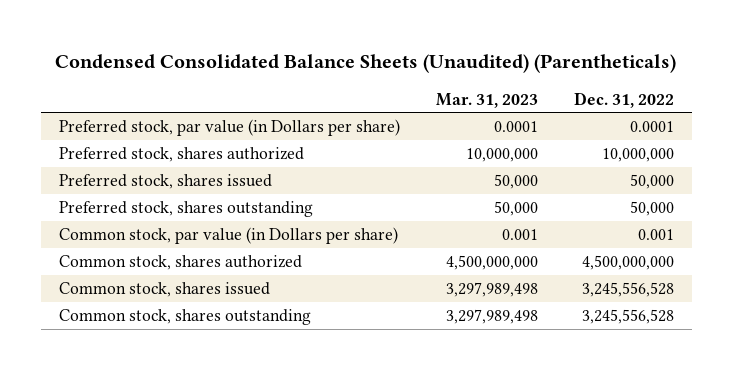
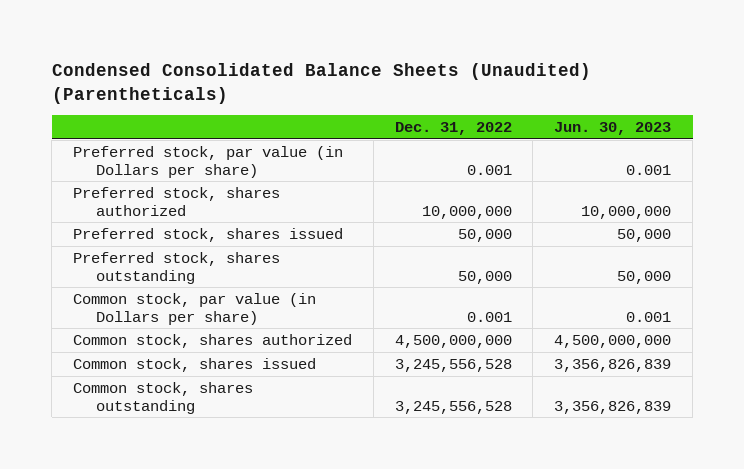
[435,92,538,108] Mar. 31, 2023 -> none
none -> [554,121,672,135] Jun. 30, 2023
[630,121,675,133] 0.0001 -> [466,164,512,175] 0.001

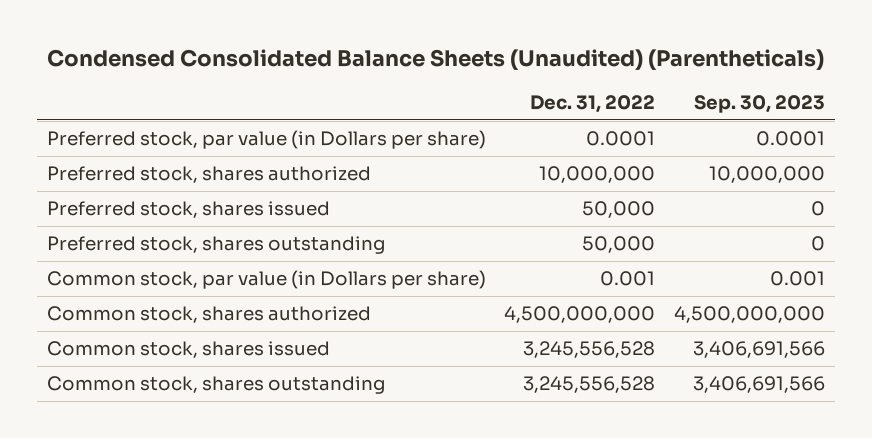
[554,121,672,135] Jun. 30, 2023 -> none
none -> [694,95,826,114] Sep. 30, 2023
[466,164,512,175] 0.001 -> [586,131,656,147] 0.0001

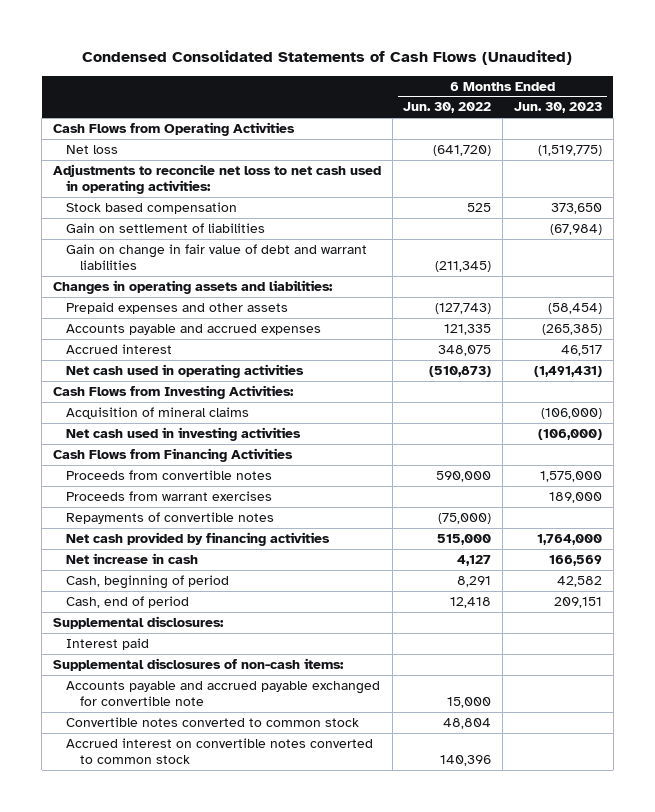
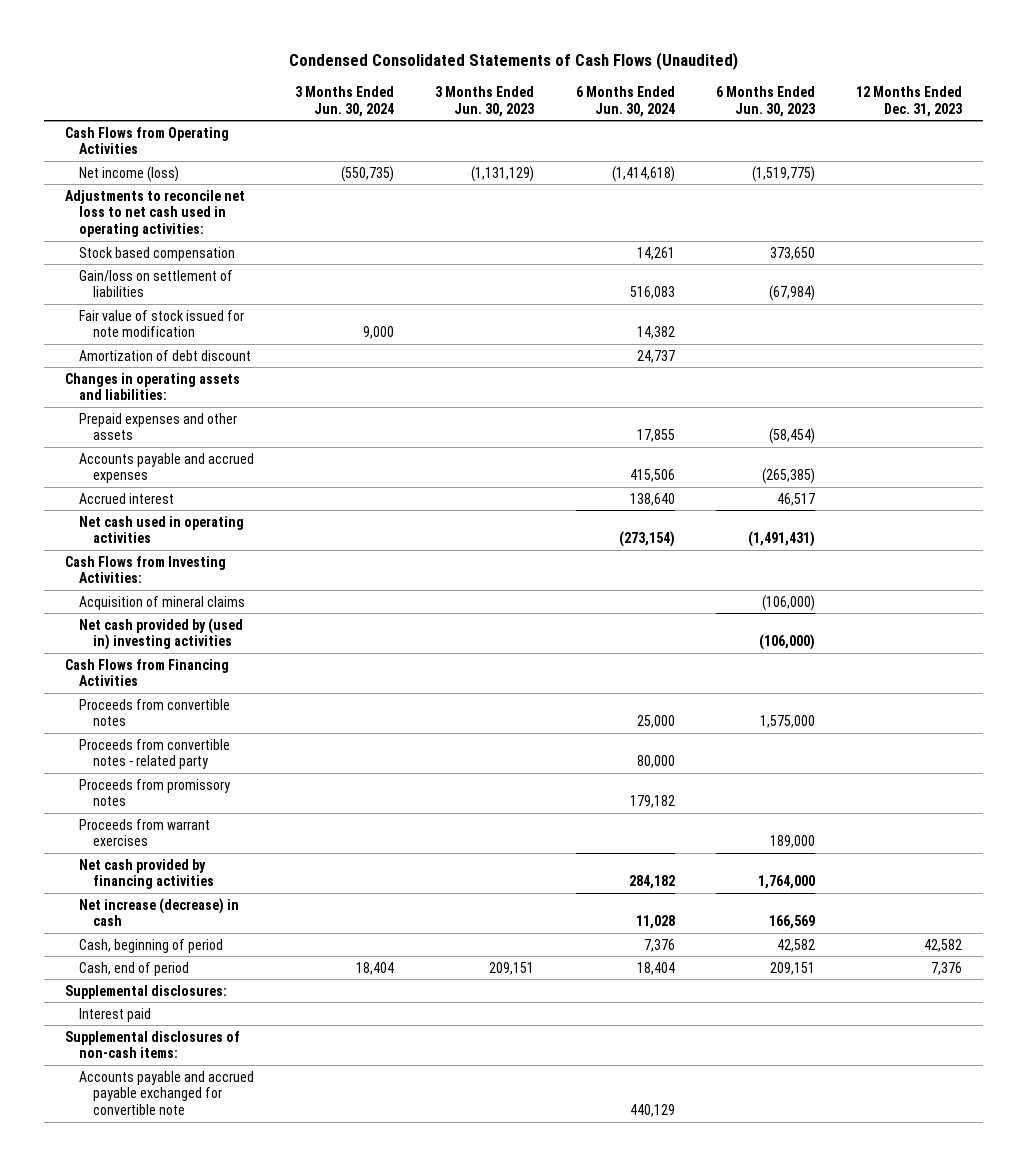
[403,102,492,114] Jun. 30, 2022 -> none
none -> [295,85,395,117] 3 Months Ended Jun. 30, 2024
none -> [435,85,535,117] 3 Months Ended Jun. 30, 2023
none -> [575,85,675,117] 6 Months Ended Jun. 30, 2024
none -> [856,85,963,117] 12 Months Ended Dec. 31, 2023
[66,144,119,154] Net loss -> [78,165,179,182] Net income (loss)
[66,243,368,271] Gain on change in fair value of debt and warrant liabilities -> none
[66,222,266,233] Gain on settlement of liabilities -> [78,269,233,298] Gain/loss on settlement of liabilities
none -> [78,309,244,338] Fair value of stock issued for note modification
none -> [78,349,251,361] Amortization of debt discount
[66,426,302,441] Net cash used in investing activities -> [78,617,243,651] Net cash provided by (used in) investing activities
none -> [78,738,230,770] Proceeds from convertible notes - related party
none -> [78,778,230,807] Proceeds from promissory notes
[66,511,275,524] Repayments of convertible notes -> none
[66,552,199,564] Net increase in cash -> [78,897,239,927] Net increase (decrease) in cash
[66,716,360,727] Convertible notes converted to common stock -> none
[66,737,374,765] Accrued interest on convertible notes converted to common stock -> none

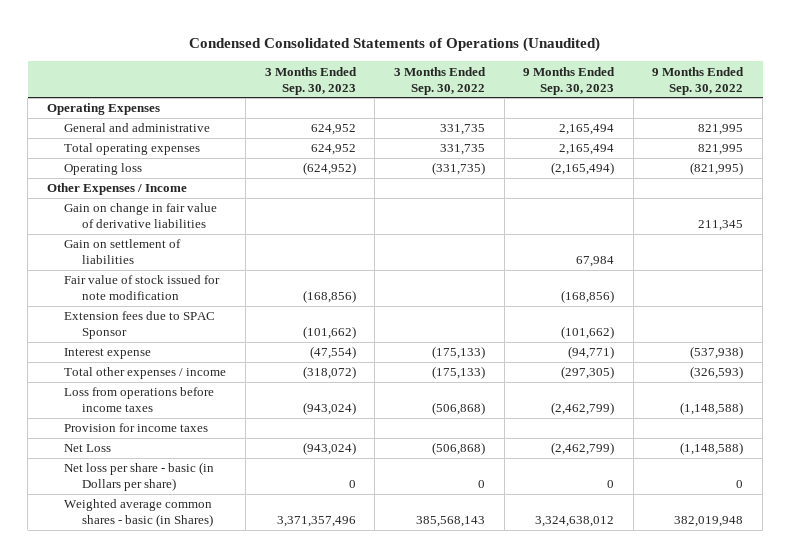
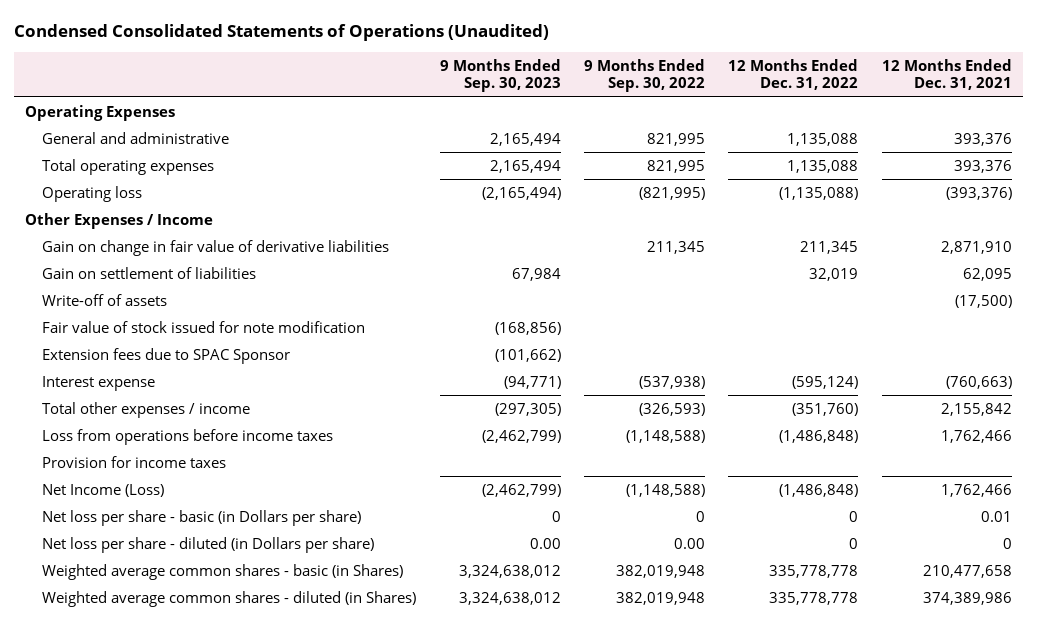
[264,66,357,95] 3 Months Ended Sep. 30, 2023 -> none
[393,66,486,95] 3 Months Ended Sep. 30, 2022 -> none
none -> [728,58,859,91] 12 Months Ended Dec. 31, 2022
none -> [881,58,1012,91] 12 Months Ended Dec. 31, 2021
none -> [42,294,168,307] Write-off of assets
[64,444,112,453] Net Loss -> [42,484,165,498] Net Income (Loss)
none -> [42,537,375,554] Net loss per share - diluted (in Dollars per share)
none -> [42,591,417,608] Weighted average common shares - diluted (in Shares)

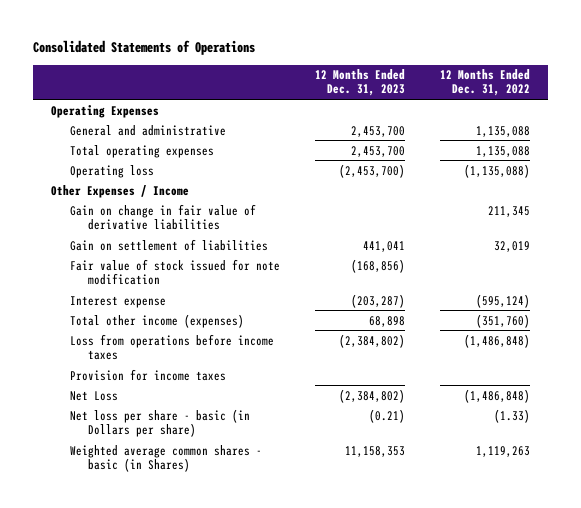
[13,23,549,41] Condensed Consolidated Statements of Operations (Unaudited) -> [33,40,256,56] Consolidated Statements of Operations
[439,58,561,93] 9 Months Ended Sep. 30, 2023 -> none
[584,58,706,93] 9 Months Ended Sep. 30, 2022 -> none
[881,58,1012,91] 12 Months Ended Dec. 31, 2021 -> none
none -> [314,69,405,97] 12 Months Ended Dec. 31, 2023
[42,294,168,307] Write-off of assets -> none
[42,348,291,365] Extension fees due to SPAC Sponsor -> none
[42,402,251,419] Total other expenses / income -> [69,313,244,328] Total other income (expenses)
[42,537,375,554] Net loss per share - diluted (in Dollars per share) -> none
[42,591,417,608] Weighted average common shares - diluted (in Shares) -> none
[42,484,165,498] Net Income (Loss) -> [69,390,118,401] Net Loss
[849,511,859,523] 0 -> [494,408,531,423] (1.33)
[769,565,859,579] 335,778,778 -> [476,445,531,457] 1,119,263

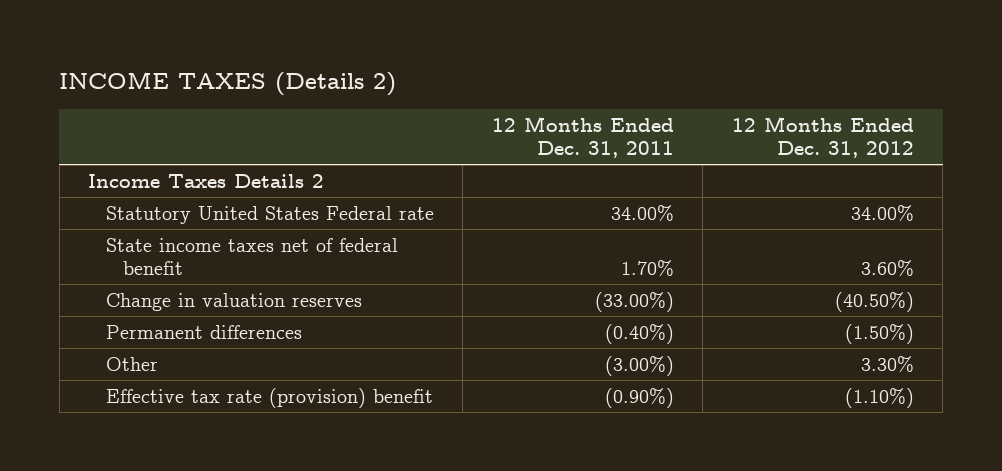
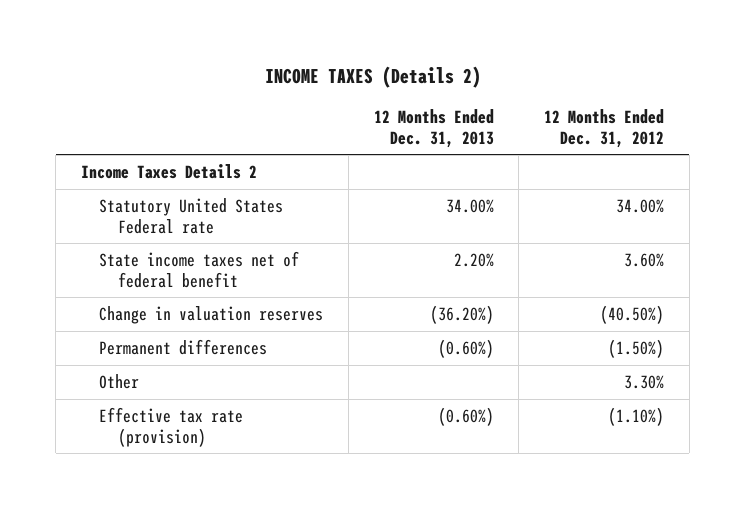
[491,115,674,158] 12 Months Ended Dec. 31, 2011 -> none
none -> [373,109,494,148] 12 Months Ended Dec. 31, 2013
[105,387,433,408] Effective tax rate (provision) benefit -> [99,407,244,447] Effective tax rate (provision)

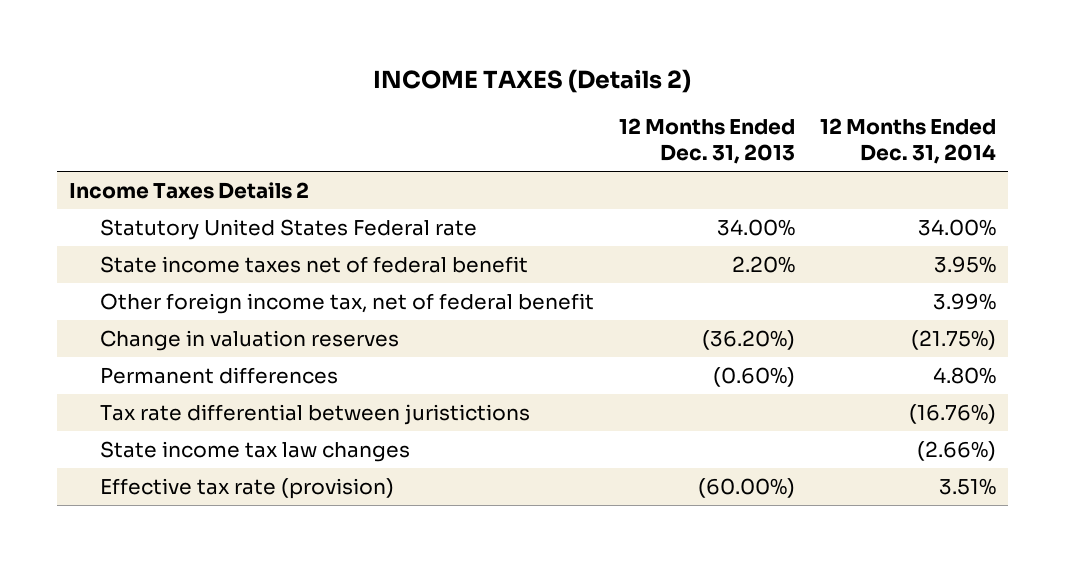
[544,109,665,148] 12 Months Ended Dec. 31, 2012 -> none
none -> [819,118,996,164] 12 Months Ended Dec. 31, 2014
none -> [99,293,594,315] Other foreign income tax, net of federal benefit
[99,374,140,390] Other -> none
none -> [99,404,530,426] Tax rate differential between juristictions
none -> [99,441,410,463] State income tax law changes
[437,407,494,427] (0.60%) -> [697,478,795,499] (60.00%)

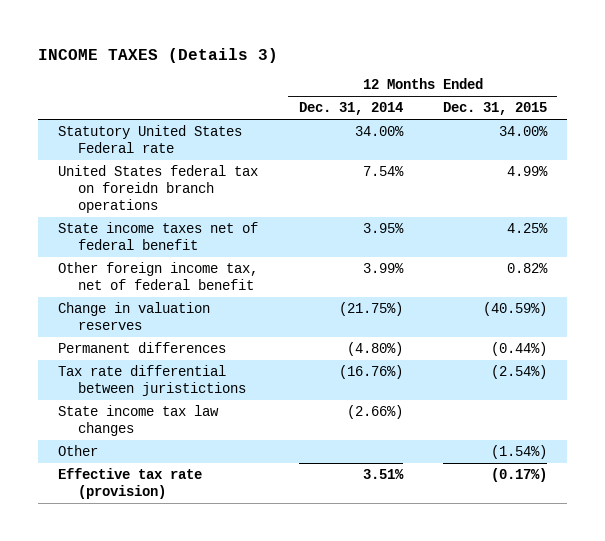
[373,69,692,94] INCOME TAXES (Details 2) -> [38,47,279,63] INCOME TAXES (Details 3)
[618,118,795,164] 12 Months Ended Dec. 31, 2013 -> none
none -> [442,102,547,116] Dec. 31, 2015
[69,182,310,200] Income Taxes Details 2 -> none
none -> [58,164,259,213] United States federal tax on foreidn branch operations
[932,367,996,385] 4.80% -> [346,341,403,356] (4.80%)
none -> [58,444,99,456] Other

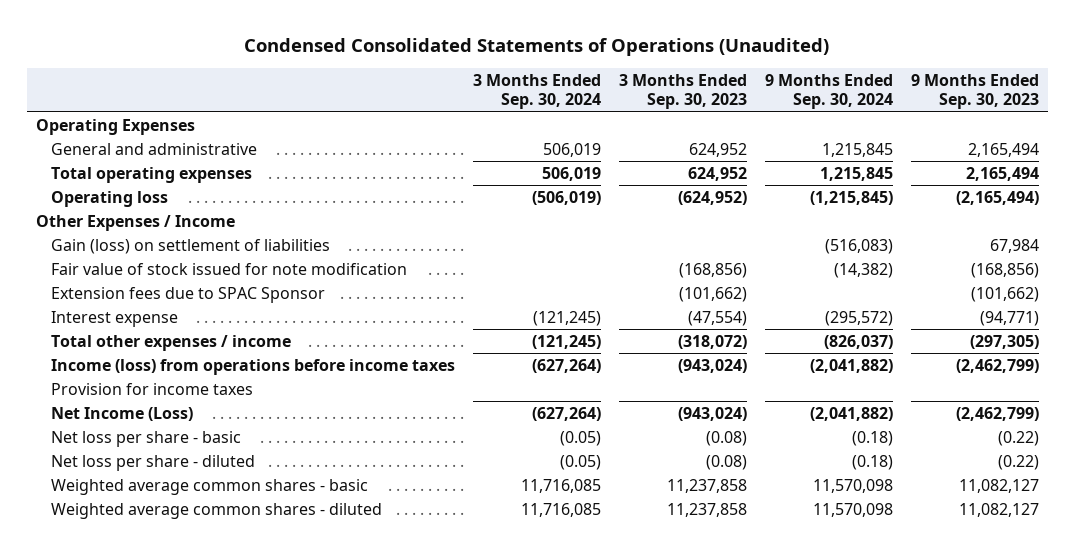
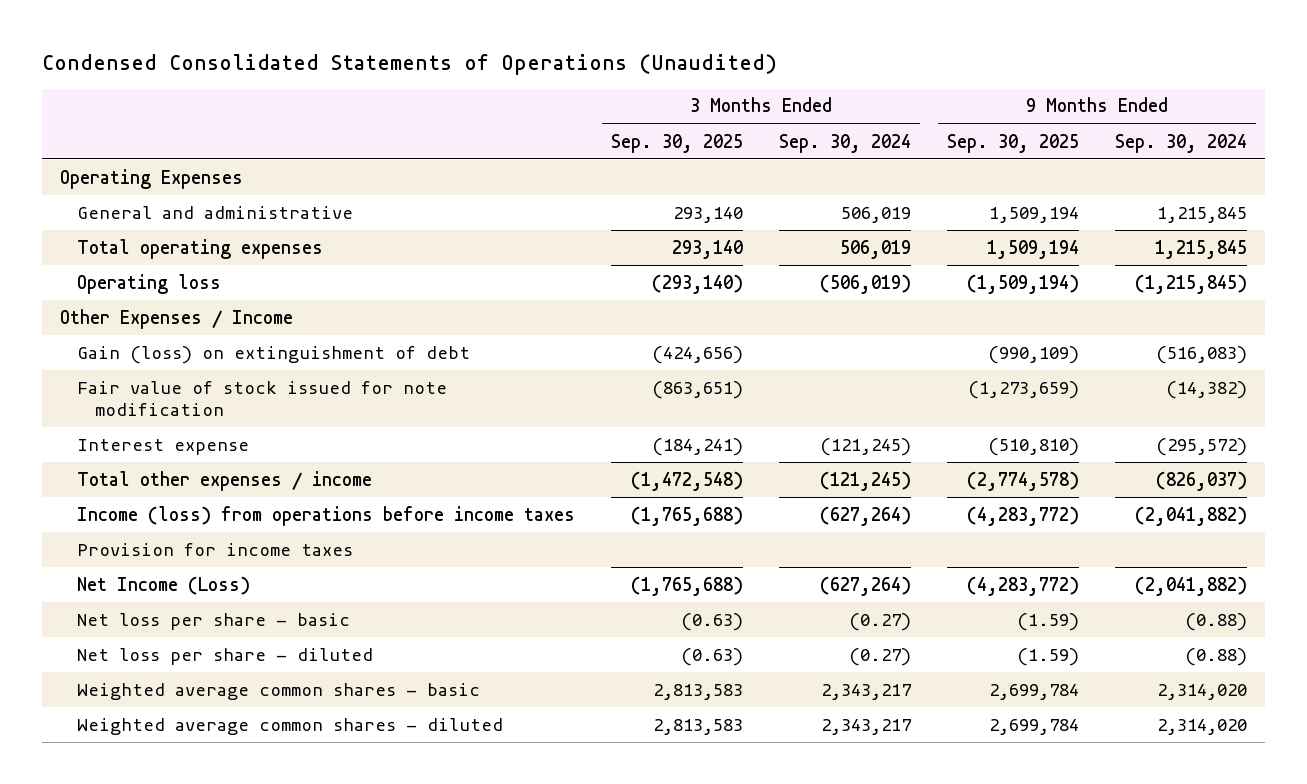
[619,73,748,110] 3 Months Ended Sep. 30, 2023 -> none
[911,73,1040,110] 9 Months Ended Sep. 30, 2023 -> none
none -> [611,133,744,153] Sep. 30, 2025
none -> [947,133,1080,153] Sep. 30, 2025
[51,239,331,255] Gain (loss) on settlement of liabilities -> [77,345,471,364] Gain (loss) on extinguishment of debt
[51,287,326,304] Extension fees due to SPAC Sponsor -> none
[560,431,602,447] (0.05) -> [849,612,912,631] (0.27)
[852,431,894,447] (0.18) -> [1185,612,1248,631] (0.88)
[560,455,602,471] (0.05) -> [849,647,912,666] (0.27)
[852,455,894,471] (0.18) -> [1185,647,1248,666] (0.88)
[521,479,602,494] 11,716,085 -> [821,683,912,700] 2,343,217
[813,479,894,494] 11,570,098 -> [1157,683,1248,700] 2,314,020
[521,503,602,518] 11,716,085 -> [821,718,912,735] 2,343,217
[813,503,894,518] 11,570,098 -> [1157,718,1248,735] 2,314,020

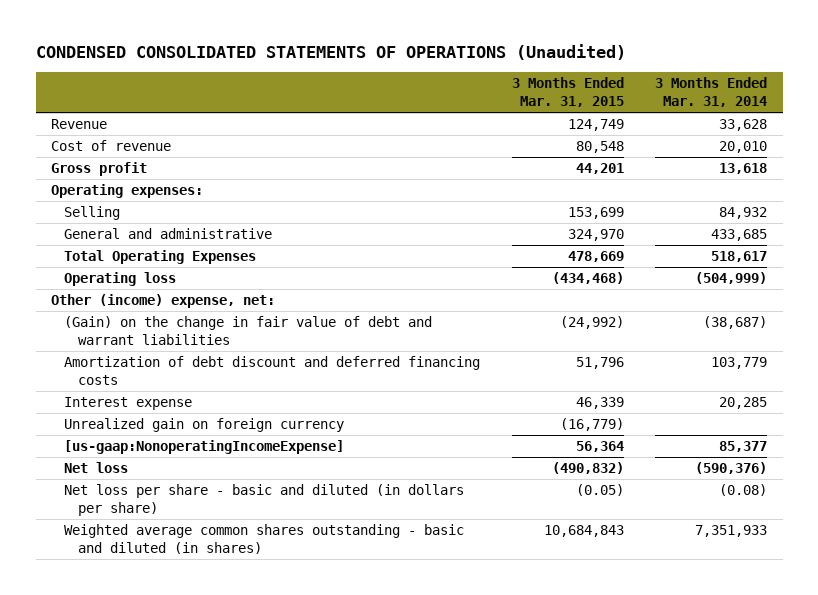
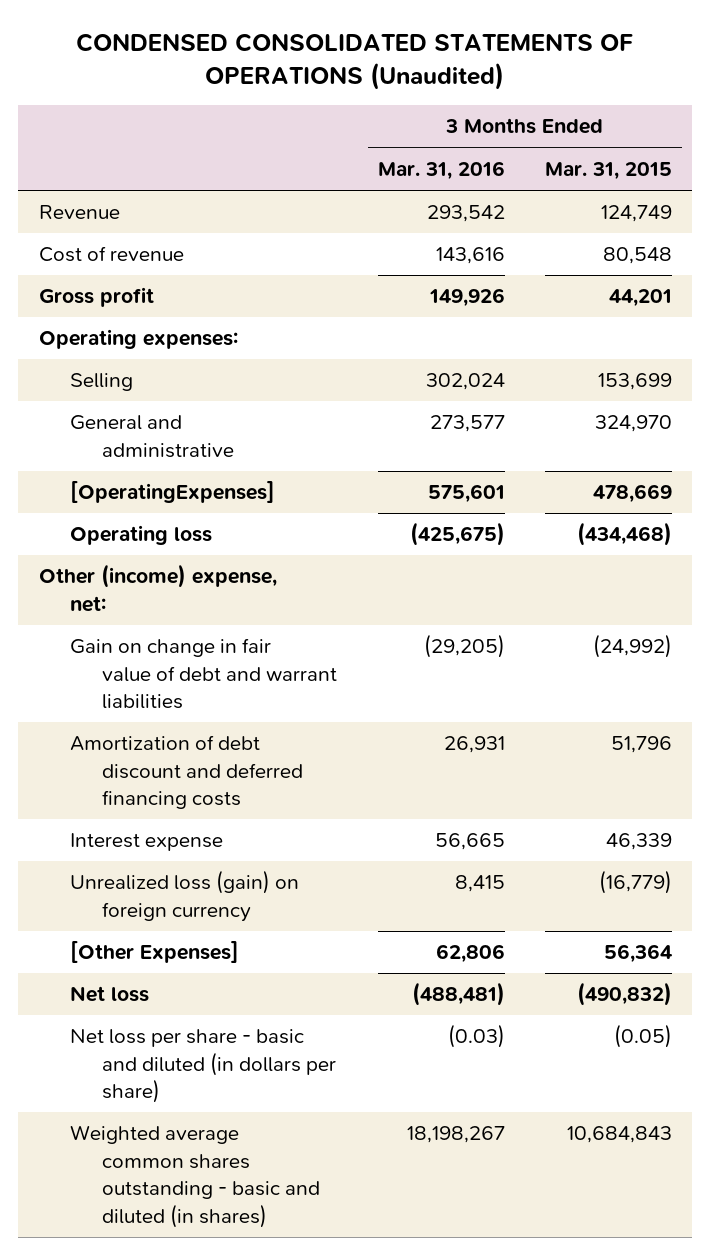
[655,77,768,108] 3 Months Ended Mar. 31, 2014 -> none
none -> [377,160,505,180] Mar. 31, 2016
[64,250,257,265] Total Operating Expenses -> [70,481,276,504] [OperatingExpenses]
[64,316,433,346] (Gain) on the change in fair value of debt and warrant liabilities -> [70,638,338,710] Gain on change in fair value of debt and warrant liabilities
[64,418,345,433] Unrealized gain on foreign currency -> [70,870,300,922] Unrealized loss (gain) on foreign currency
[64,440,345,455] [us-gaap:NonoperatingIncomeExpense] -> [70,941,240,964] [Other Expenses]

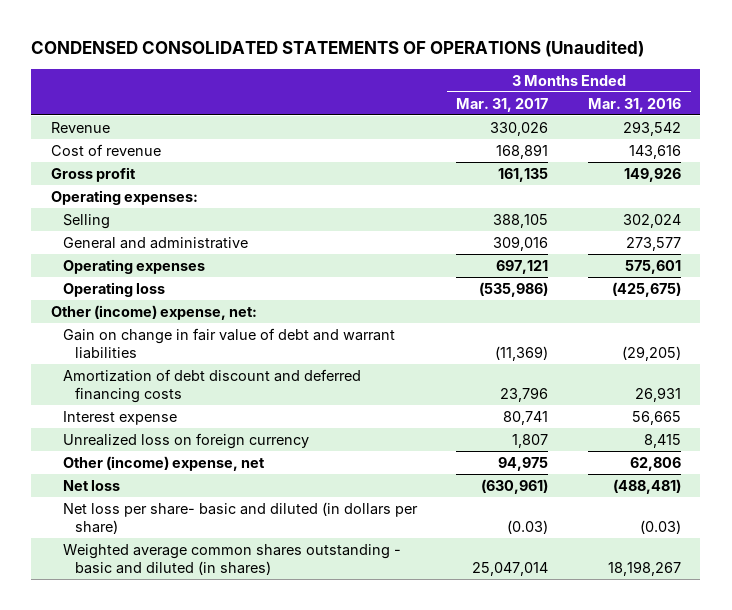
[545,161,673,180] Mar. 31, 2015 -> none
none -> [456,97,549,112] Mar. 31, 2017
[70,481,276,504] [OperatingExpenses] -> [63,258,206,274] Operating expenses
[70,870,300,922] Unrealized loss (gain) on foreign currency -> [63,432,310,449] Unrealized loss on foreign currency
[70,941,240,964] [Other Expenses] -> [63,455,266,471] Other (income) expense, net
[70,1029,337,1104] Net loss per share - basic and diluted (in dollars per share) -> [63,501,419,534] Net loss per share- basic and diluted (in dollars per share)

